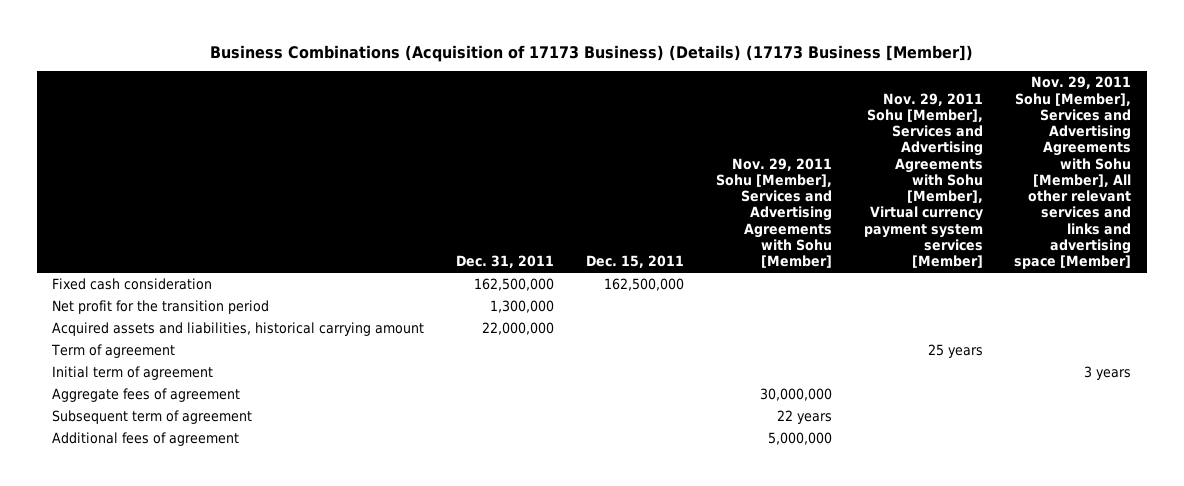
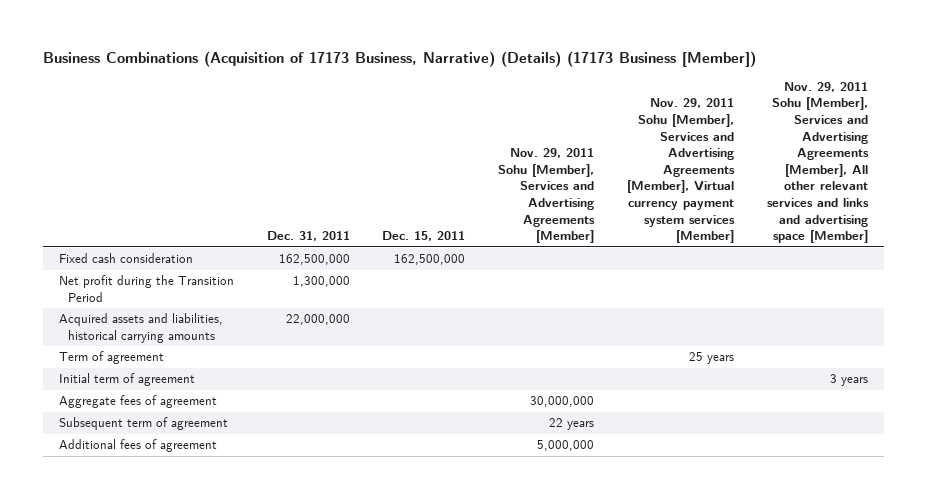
[209,44,973,62] Business Combinations (Acquisition of 17173 Business) (Details) (17173 Business [Member]) -> [42,50,756,67] Business Combinations (Acquisition of 17173 Business, Narrative) (Details) (17173 Business [Member])
[715,157,832,269] Nov. 29, 2011 Sohu [Member], Services and Advertising Agreements with Sohu [Member] -> none
[863,92,983,269] Nov. 29, 2011 Sohu [Member], Services and Advertising Agreements with Sohu [Member], Virtual currency payment system services [Member] -> none
[1014,76,1132,270] Nov. 29, 2011 Sohu [Member], Services and Advertising Agreements with Sohu [Member], All other relevant services and links and advertising space [Member] -> none
none -> [498,148,596,244] Nov. 29, 2011 Sohu [Member], Services and Advertising Agreements [Member]
none -> [626,98,735,244] Nov. 29, 2011 Sohu [Member], Services and Advertising Agreements [Member], Virtual currency payment system services [Member]
none -> [766,81,869,244] Nov. 29, 2011 Sohu [Member], Services and Advertising Agreements [Member], All other relevant services and links and advertising space [Member]
[52,300,270,315] Net profit for the transition period -> [59,275,235,302] Net profit during the Transition Period
[52,322,425,337] Acquired assets and liabilities, historical carrying amount -> [59,313,224,343] Acquired assets and liabilities, historical carrying amounts

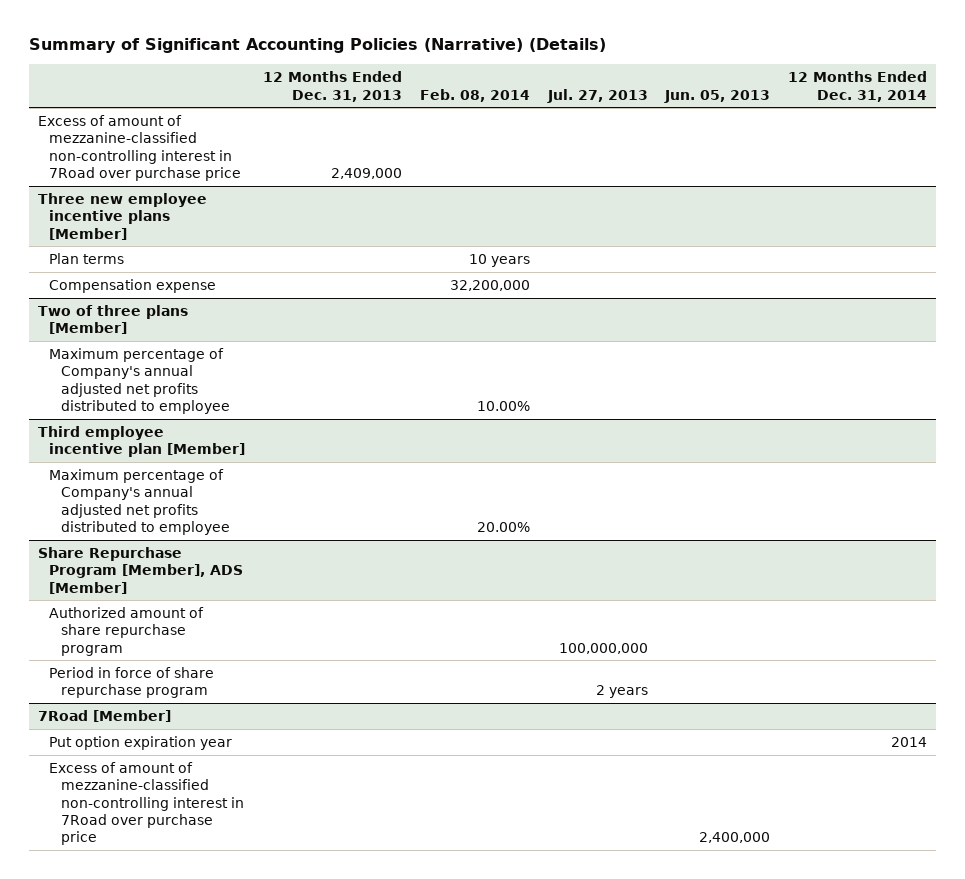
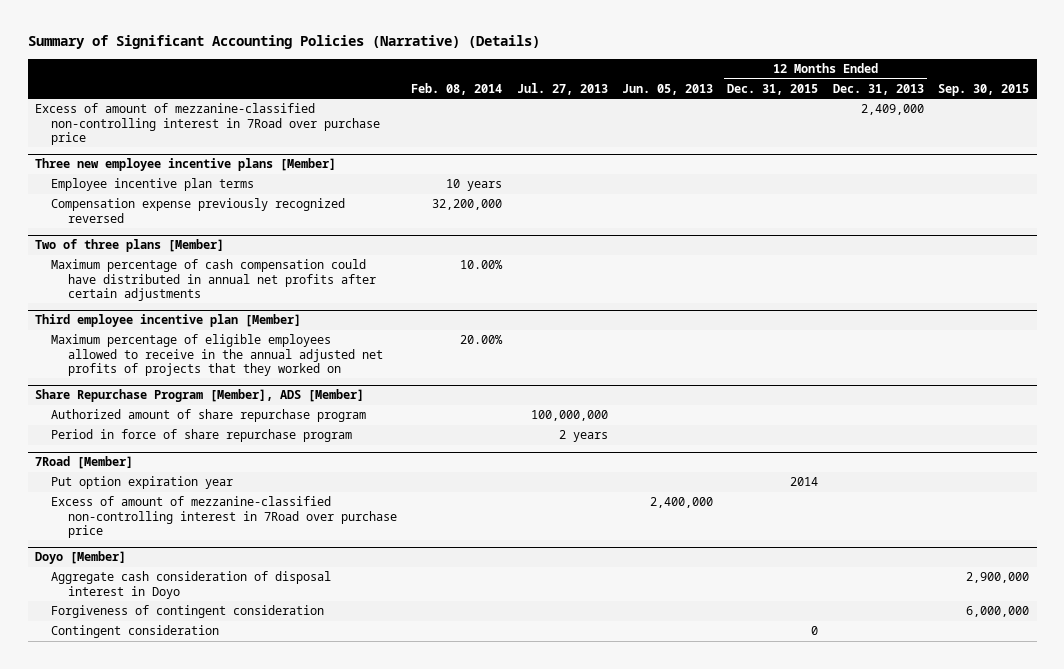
[788,71,928,102] 12 Months Ended Dec. 31, 2014 -> none
none -> [727,83,819,95] Dec. 31, 2015
none -> [938,83,1030,96] Sep. 30, 2015
[49,252,125,264] Plan terms -> [51,178,255,192] Employee incentive plan terms
[49,278,217,293] Compensation expense -> [51,198,346,223] Compensation expense previously recognized reversed
[49,347,230,415] Maximum percentage of Company's annual adjusted net profits distributed to employee -> [51,259,376,301] Maximum percentage of cash compensation could have distributed in annual net profits after certain adjustments
[49,468,230,536] Maximum percentage of Company's annual adjusted net profits distributed to employee -> none
none -> [51,334,383,376] Maximum percentage of eligible employees allowed to receive in the annual adjusted net profits of projects that they worked on
none -> [34,551,126,565] Doyo [Member]
none -> [51,571,332,599] Aggregate cash consideration of disposal interest in Doyo
none -> [51,605,325,619] Forgiveness of contingent consideration
none -> [51,625,220,639] Contingent consideration

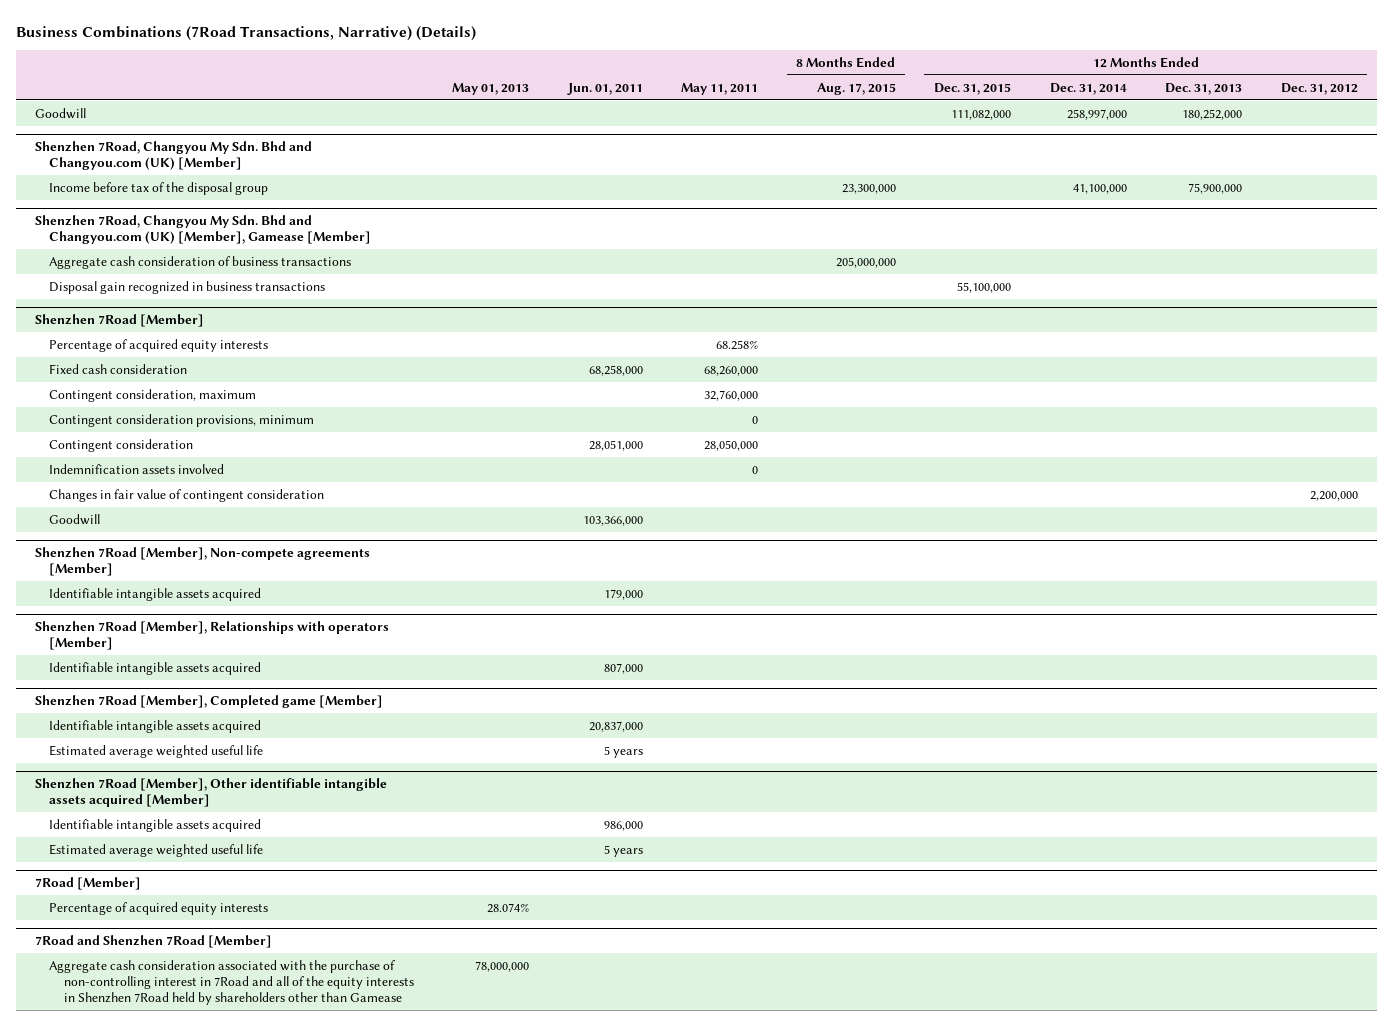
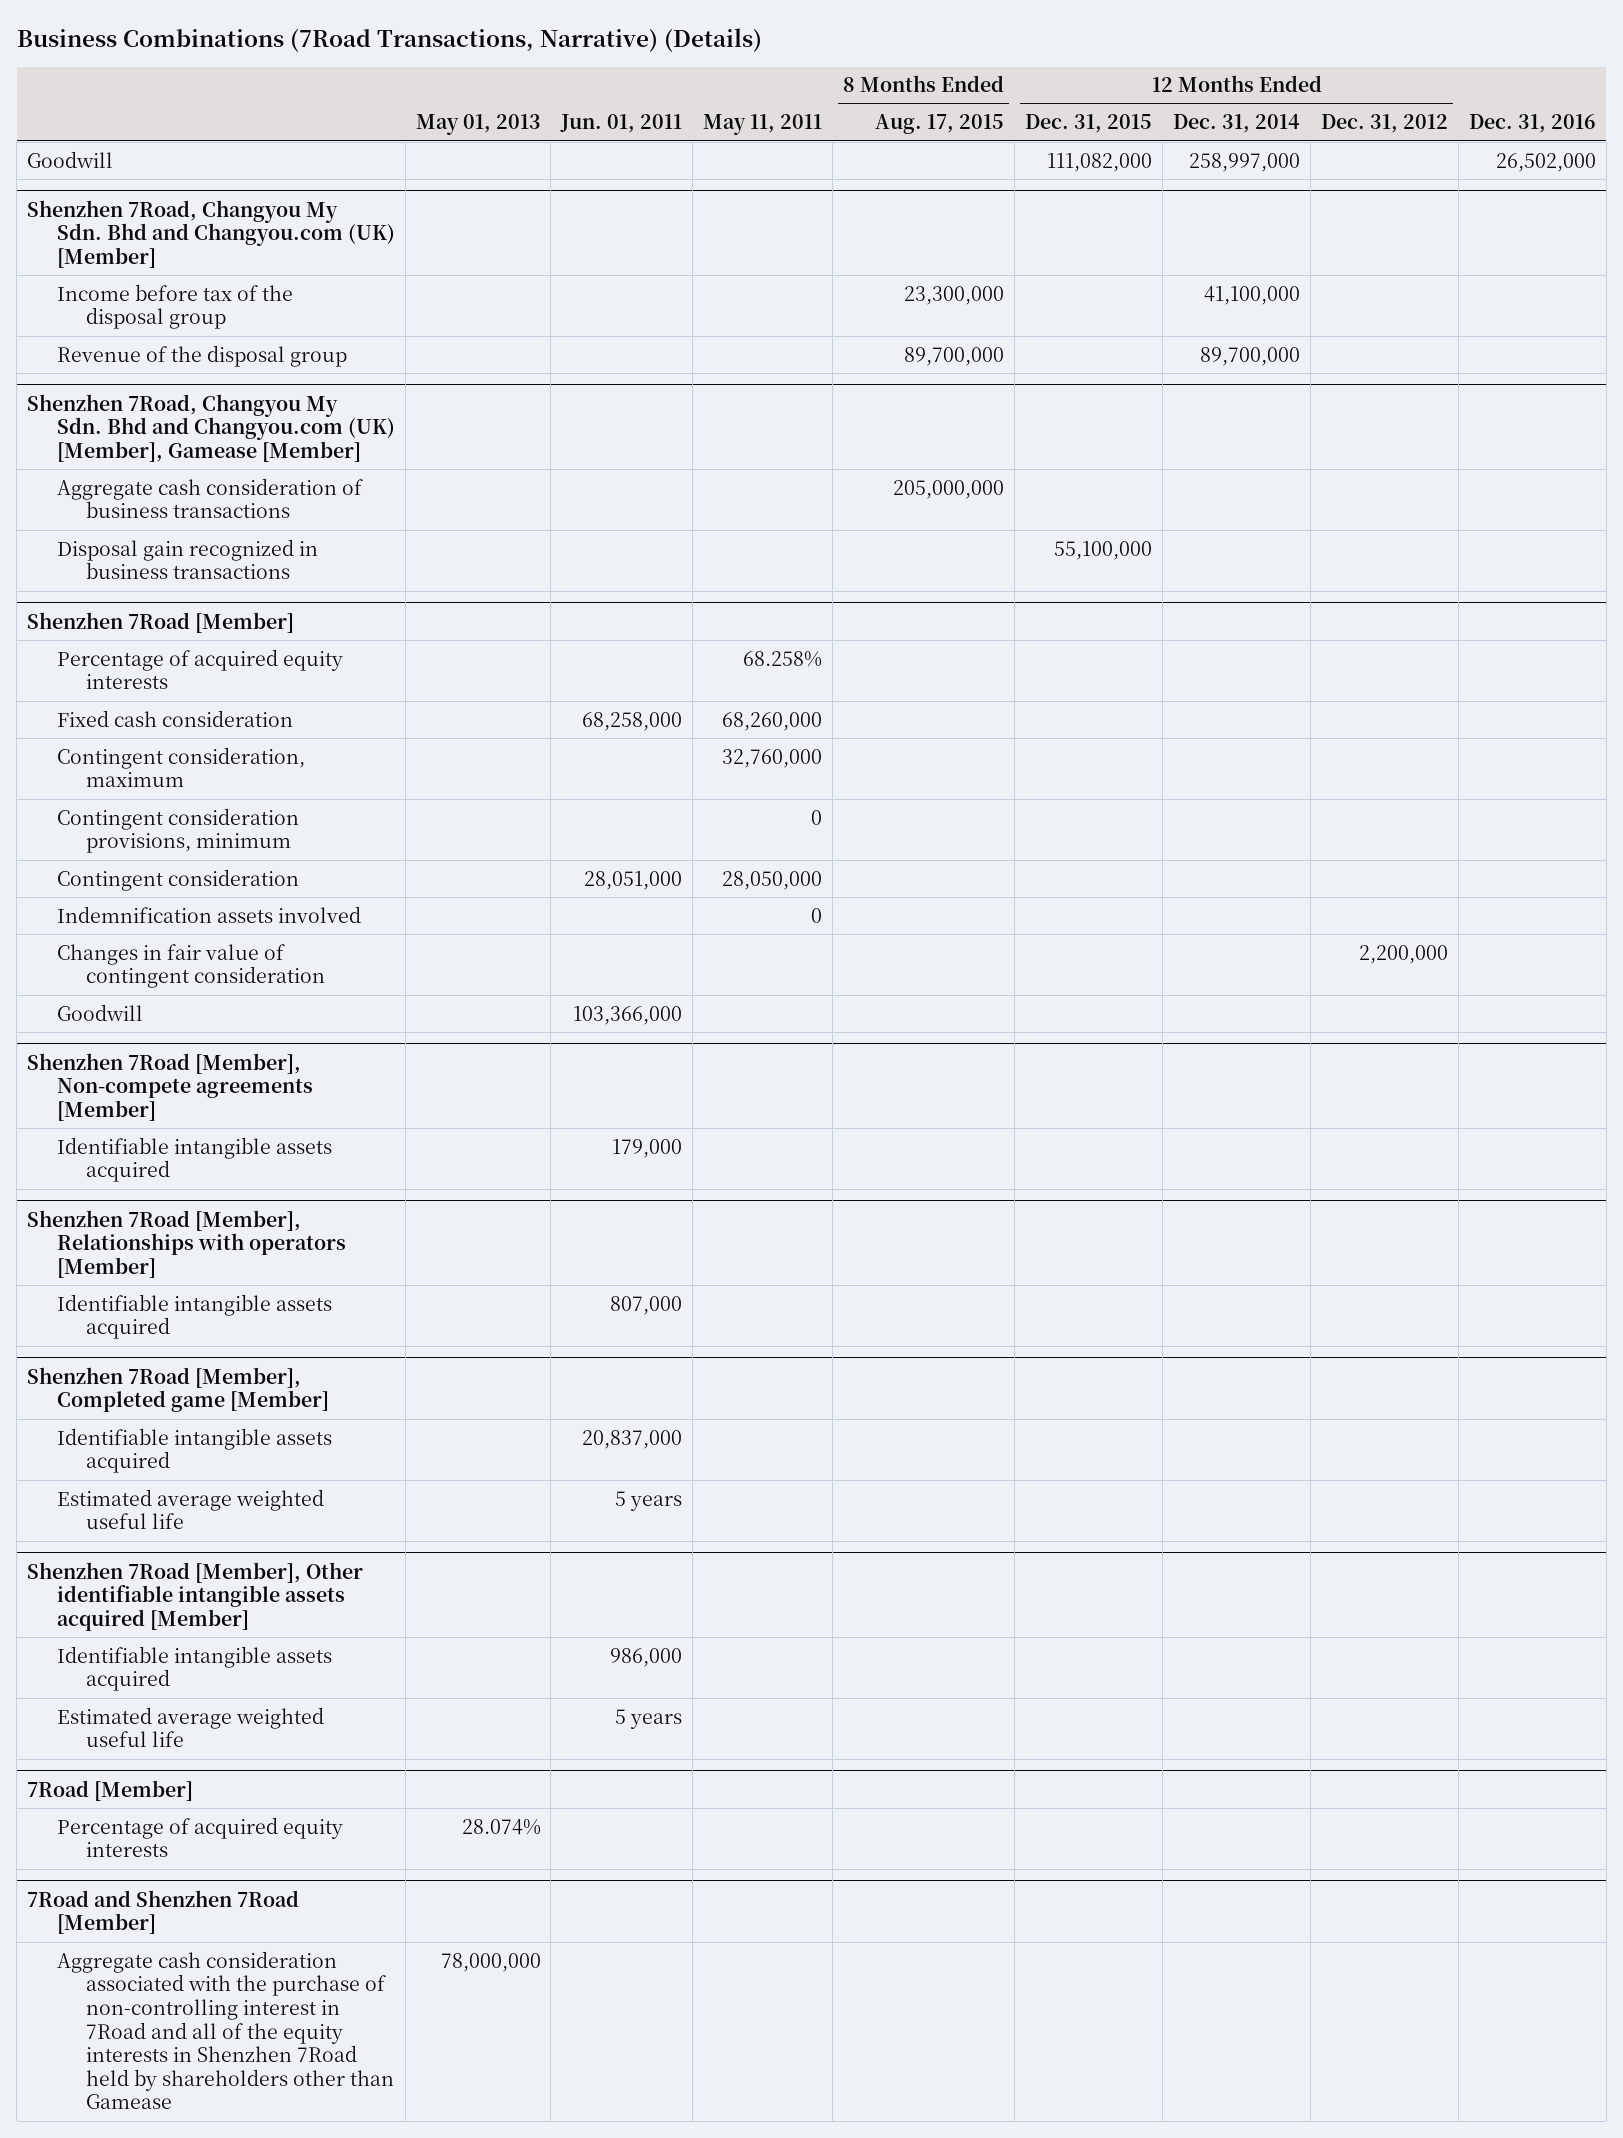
[1165,82,1243,95] Dec. 31, 2013 -> none
none -> [1468,114,1596,134] Dec. 31, 2016
none -> [56,344,347,367] Revenue of the disposal group

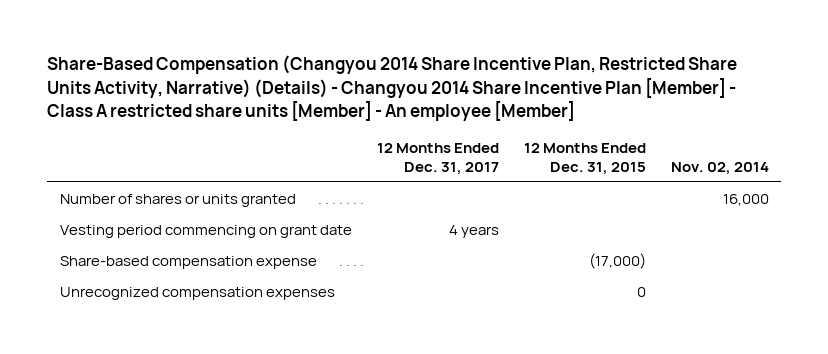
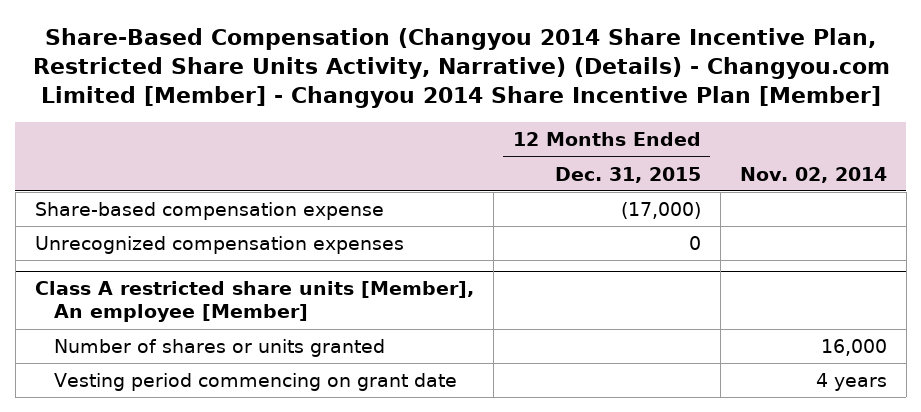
[47,55,738,121] Share-Based Compensation (Changyou 2014 Share Incentive Plan, Restricted Share Units Activity, Narrative) (Details) - Changyou 2014 Share Incentive Plan [Member] - Class A restricted share units [Member] - An employee [Member] -> [32,27,890,109] Share-Based Compensation (Changyou 2014 Share Incentive Plan, Restricted Share Units Activity, Narrative) (Details) - Changyou.com Limited [Member] - Changyou 2014 Share Incentive Plan [Member]
[376,142,499,175] 12 Months Ended Dec. 31, 2017 -> none
[59,193,296,207] Number of shares or units granted -> none
[59,224,352,238] Vesting period commencing on grant date -> none
none -> [34,281,474,323] Class A restricted share units [Member], An employee [Member]
none -> [53,339,385,358] Number of shares or units granted
none -> [53,373,457,392] Vesting period commencing on grant date

